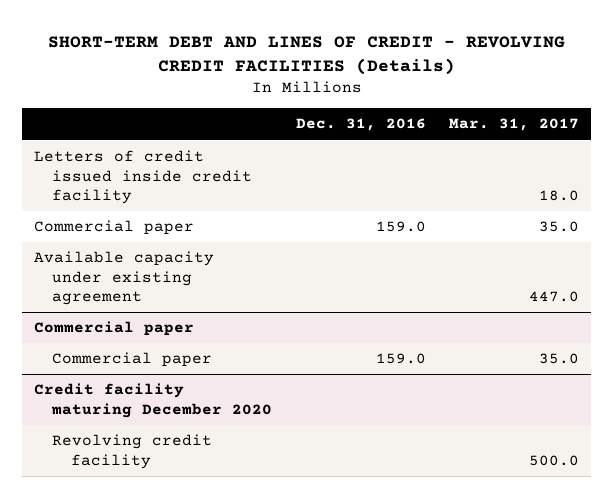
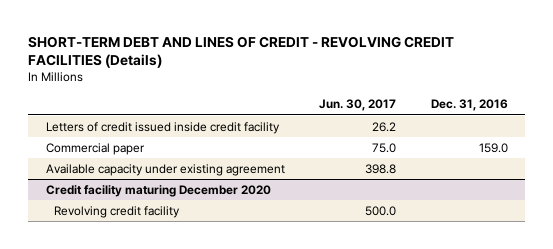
[449,118,580,132] Mar. 31, 2017 -> none
none -> [319,99,397,112] Jun. 30, 2017
[33,321,194,337] Commercial paper -> none
[52,352,213,368] Commercial paper -> none

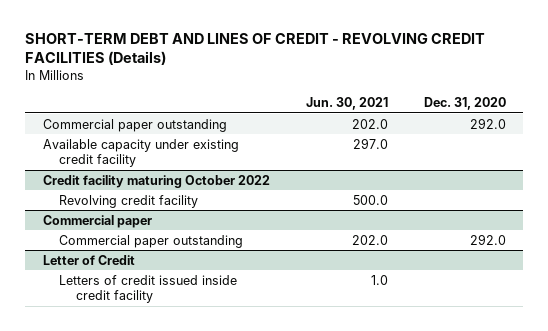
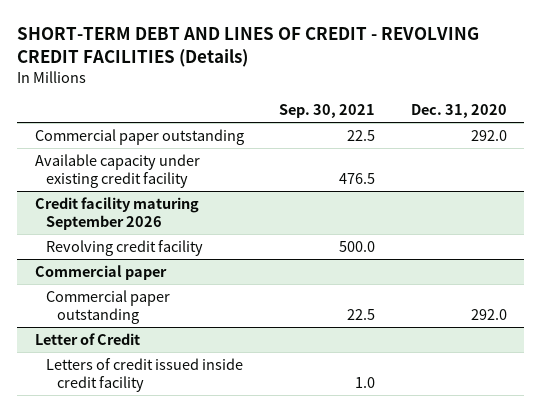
[305,97,388,111] Jun. 30, 2021 -> none
none -> [279,104,376,119] Sep. 30, 2021
[42,174,270,188] Credit facility maturing October 2022 -> [35,196,200,230] Credit facility maturing September 2026

